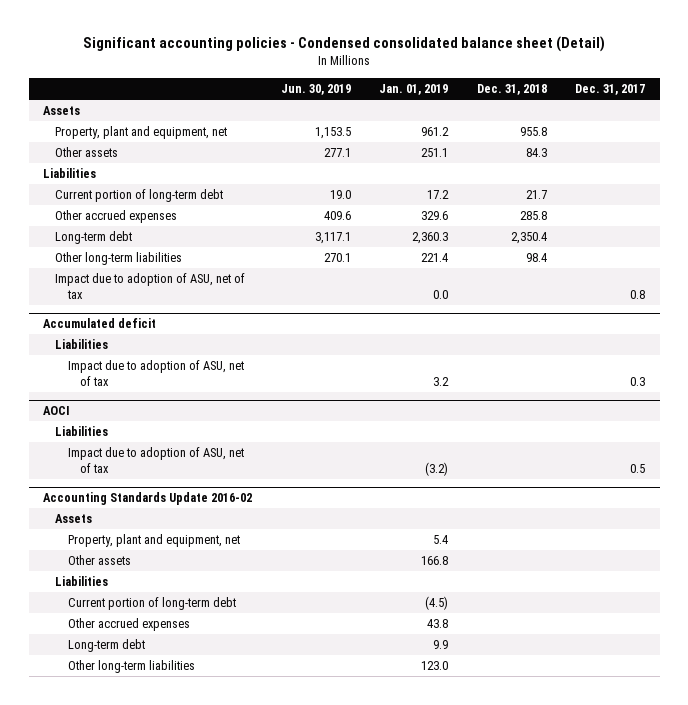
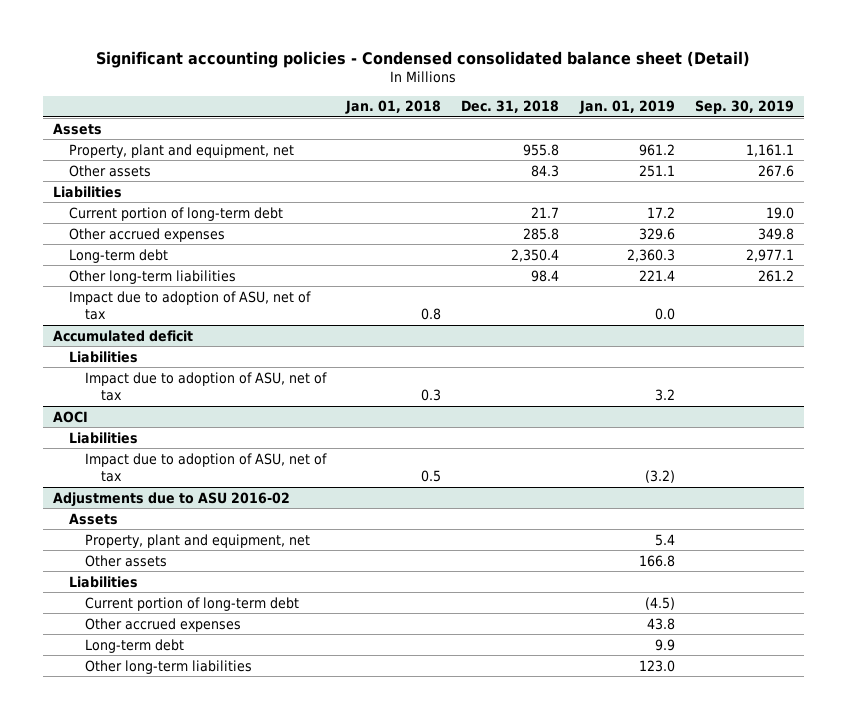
[280,84,351,96] Jun. 30, 2019 -> none
[575,84,646,96] Dec. 31, 2017 -> none
none -> [345,100,442,115] Jan. 01, 2018
none -> [694,100,794,115] Sep. 30, 2019
[43,492,253,506] Accounting Standards Update 2016-02 -> [52,491,290,507] Adjustments due to ASU 2016-02

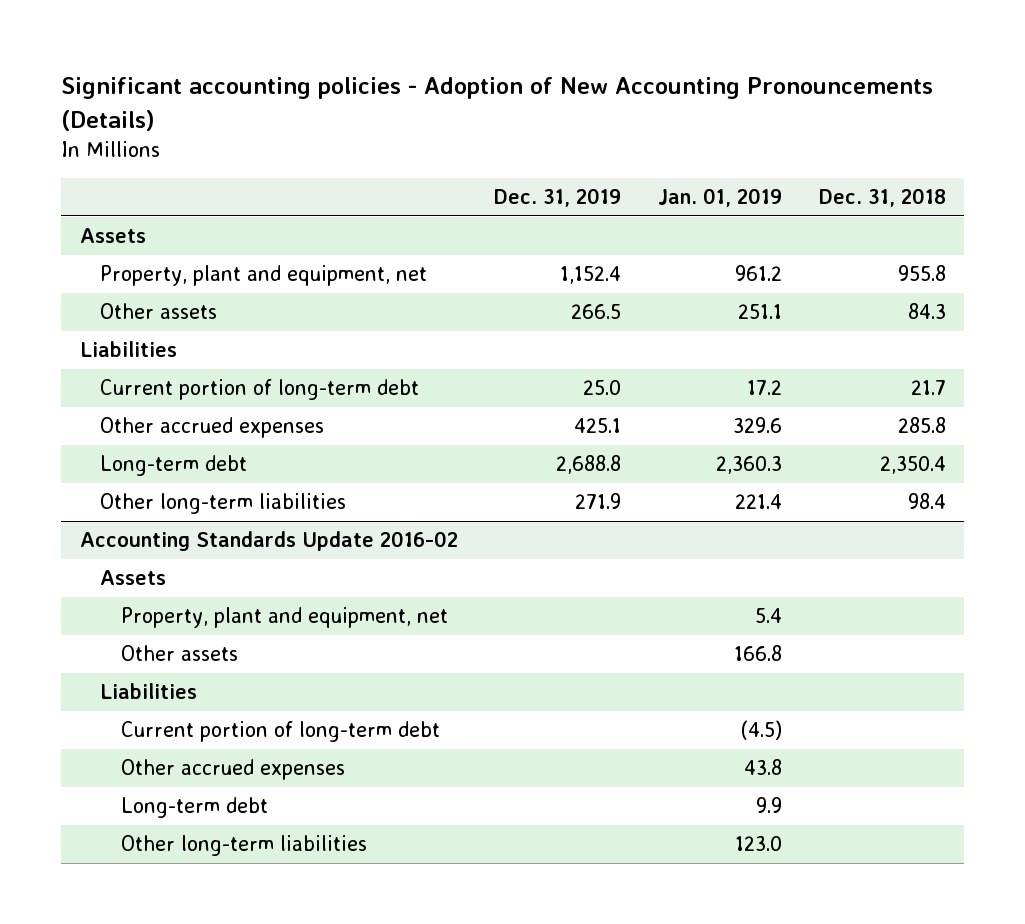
[96,50,751,68] Significant accounting policies - Condensed consolidated balance sheet (Detail) -> [61,77,934,131] Significant accounting policies - Adoption of New Accounting Pronouncements (Details)
[345,100,442,115] Jan. 01, 2018 -> none
[694,100,794,115] Sep. 30, 2019 -> none
none -> [494,188,622,208] Dec. 31, 2019
[68,290,311,321] Impact due to adoption of ASU, net of tax -> none
[52,329,193,342] Accumulated deficit -> none
[68,350,138,363] Liabilities -> none
[84,371,327,402] Impact due to adoption of ASU, net of tax -> none
[52,410,88,423] AOCI -> none
[68,431,138,444] Liabilities -> none
[84,452,327,483] Impact due to adoption of ASU, net of tax -> none
[52,491,290,507] Adjustments due to ASU 2016-02 -> [79,531,458,552] Accounting Standards Update 2016-02

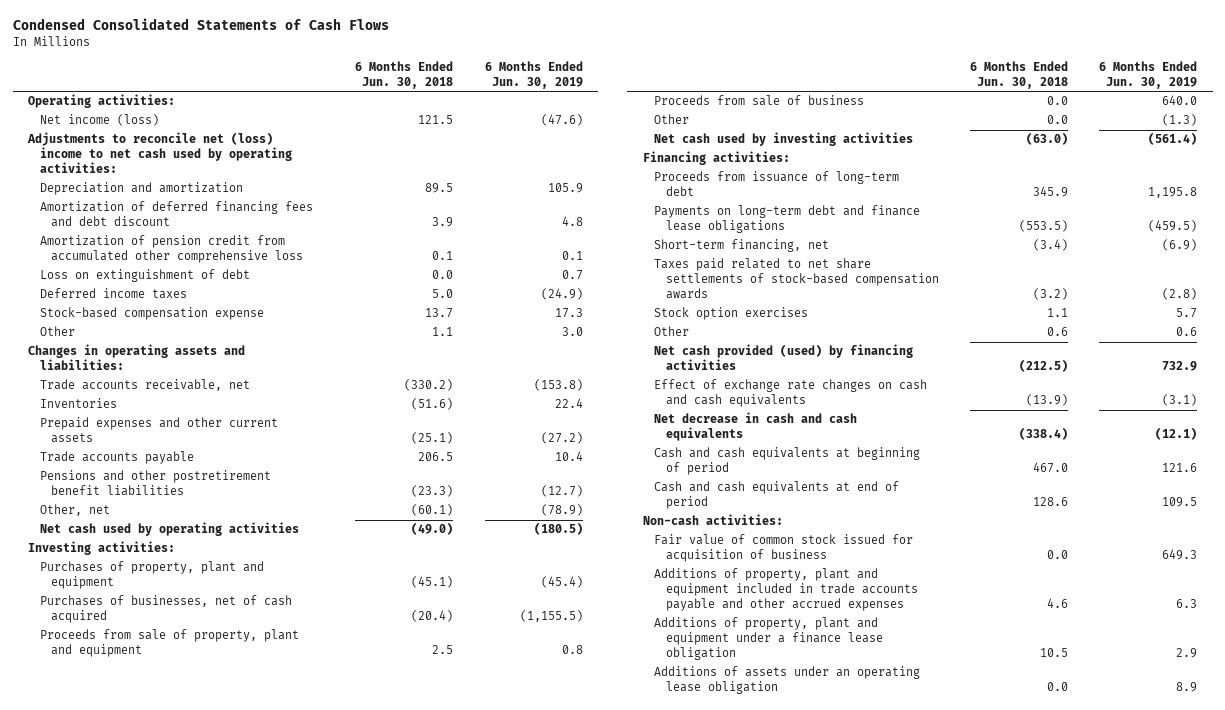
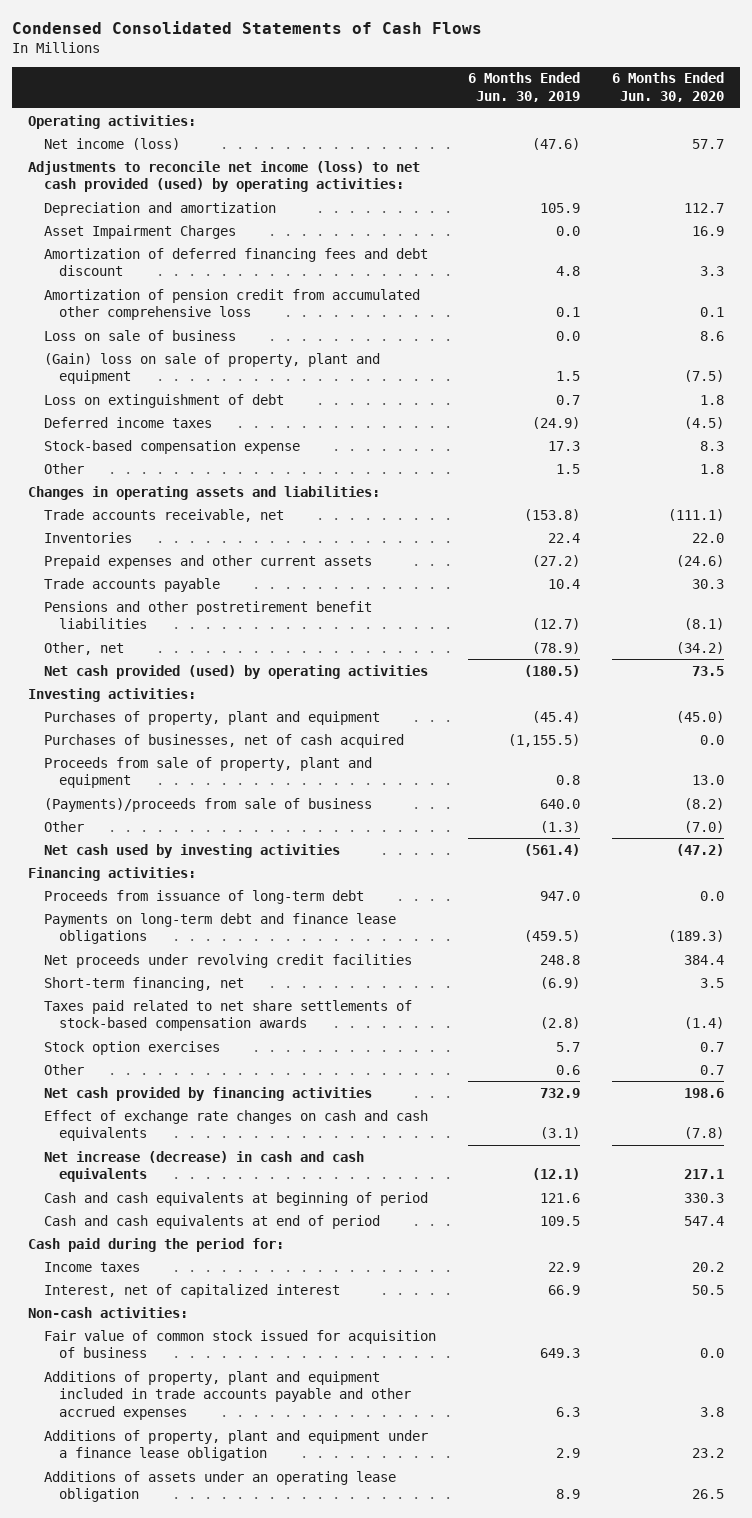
[355,60,454,89] 6 Months Ended Jun. 30, 2018 -> none
none -> [611,72,724,103] 6 Months Ended Jun. 30, 2020
[27,132,292,174] Adjustments to reconcile net (loss) income to net cash used by operating activities: -> [28,160,421,193] Adjustments to reconcile net income (loss) to net cash provided (used) by operating activities:
none -> [43,224,236,239] Asset Impairment Charges
none -> [43,329,236,341] Loss on sale of business
none -> [43,352,380,385] (Gain) loss on sale of property, plant and equipment
[561,327,583,337] 3.0 -> [555,463,580,474] 1.5
[39,522,299,537] Net cash used by operating activities -> [43,664,428,679] Net cash provided (used) by operating activities
[654,95,865,107] Proceeds from sale of business -> [43,797,372,812] (Payments)/proceeds from sale of business
[1148,187,1198,199] 1,195.8 -> [539,890,580,901] 947.0
none -> [43,953,412,968] Net proceeds under revolving credit facilities
[654,344,914,371] Net cash provided (used) by financing activities -> [43,1086,372,1101] Net cash provided by financing activities
[654,412,858,442] Net decrease in cash and cash equivalents -> [43,1150,364,1183] Net increase (decrease) in cash and cash equivalents
none -> [28,1237,285,1252] Cash paid during the period for:
none -> [43,1261,140,1272] Income taxes
none -> [43,1283,340,1298] Interest, net of capitalized interest

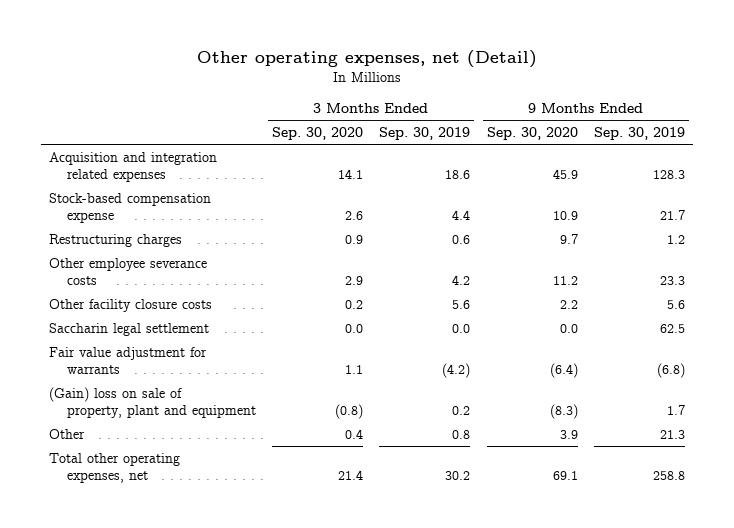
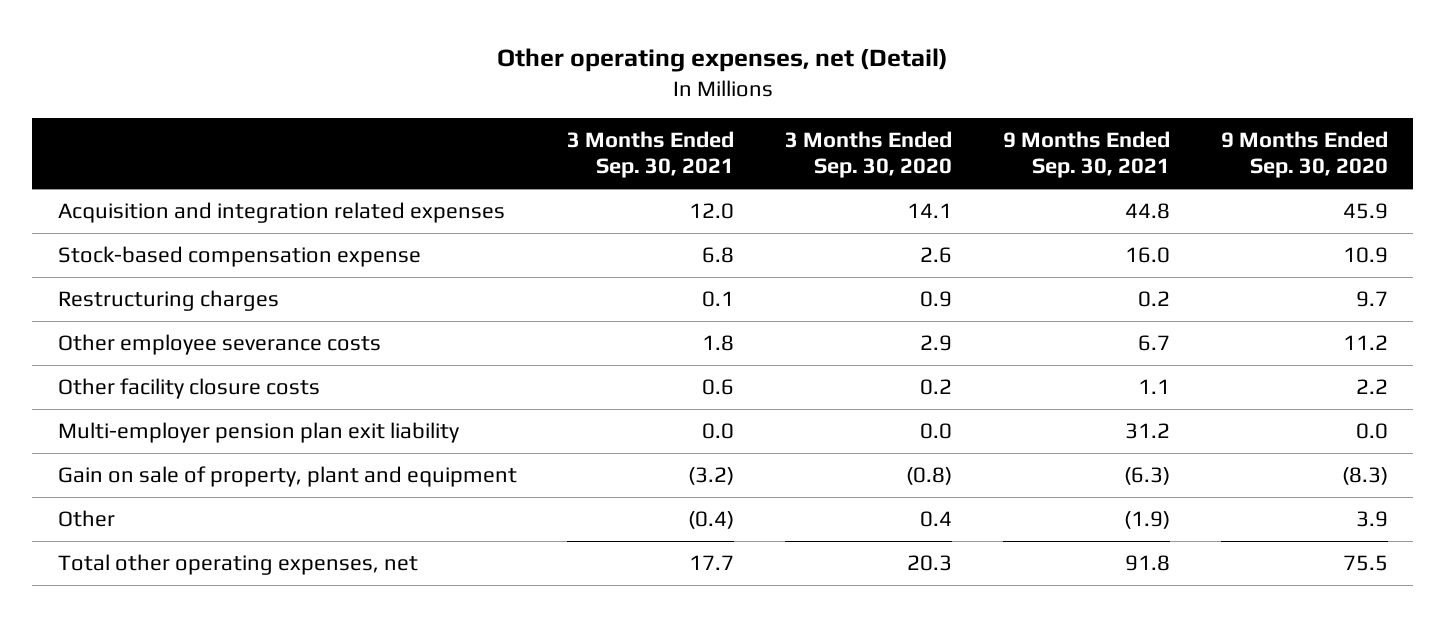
[379,127,471,141] Sep. 30, 2019 -> none
[593,127,685,141] Sep. 30, 2019 -> none
none -> [567,130,735,179] 3 Months Ended Sep. 30, 2021
none -> [1003,130,1171,179] 9 Months Ended Sep. 30, 2021
[48,346,207,374] Fair value adjustment for warrants -> none
[48,322,209,336] Saccharin legal settlement -> [57,421,459,443] Multi-employer pension plan exit liability
[48,386,257,418] (Gain) loss on sale of property, plant and equipment -> [57,465,517,487] Gain on sale of property, plant and equipment
[338,469,364,480] 21.4 -> [907,554,953,571] 20.3
[552,470,578,480] 69.1 -> [1342,554,1388,571] 75.5

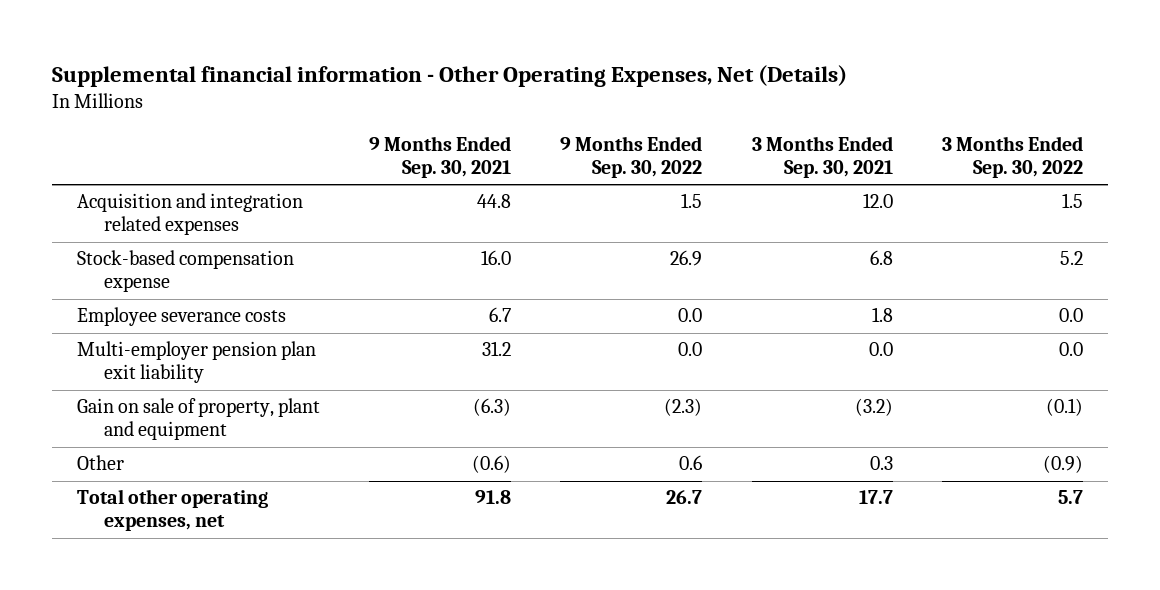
[496,48,948,73] Other operating expenses, net (Detail) -> [52,65,848,88] Supplemental financial information - Other Operating Expenses, Net (Details)
[785,130,953,179] 3 Months Ended Sep. 30, 2020 -> none
[1220,130,1388,179] 9 Months Ended Sep. 30, 2020 -> none
none -> [560,136,703,179] 9 Months Ended Sep. 30, 2022
none -> [942,136,1084,179] 3 Months Ended Sep. 30, 2022
[57,289,279,311] Restructuring charges -> none
[57,377,320,399] Other facility closure costs -> none
[57,333,381,355] Other employee severance costs -> [76,307,286,327] Employee severance costs
[688,510,735,529] (0.4) -> [869,456,893,471] 0.3
[1124,510,1171,529] (1.9) -> [472,455,512,474] (0.6)

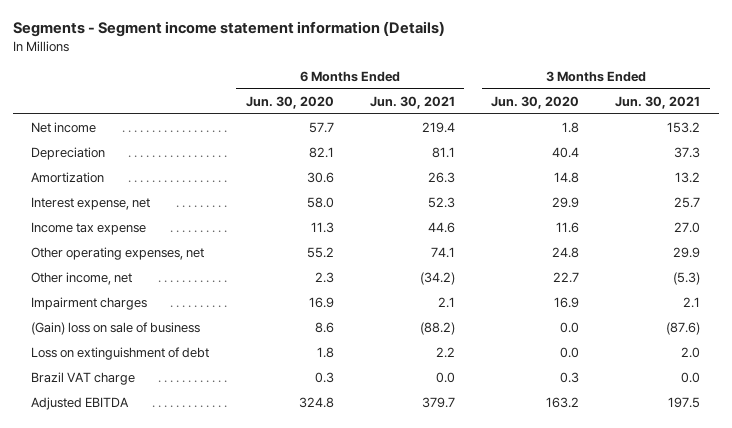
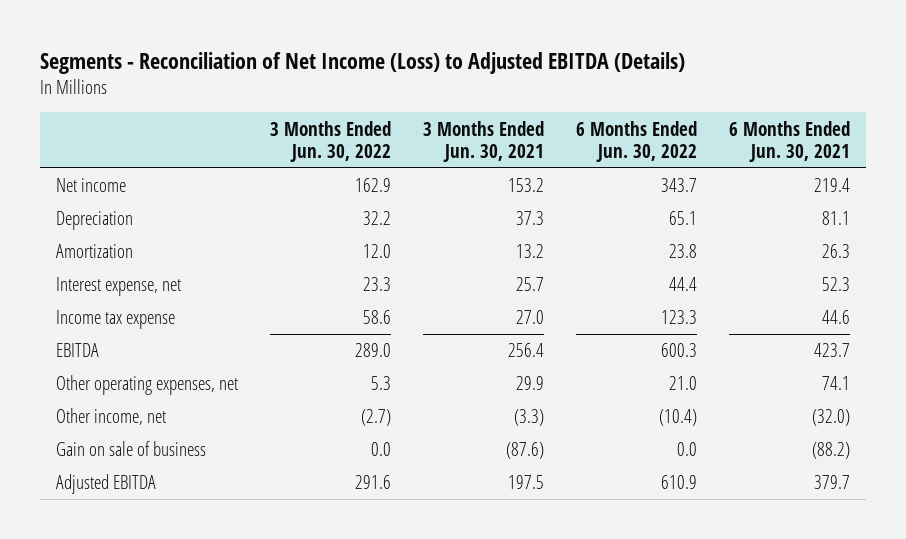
[13,21,446,38] Segments - Segment income statement information (Details) -> [39,51,685,74] Segments - Reconciliation of Net Income (Loss) to Adjusted EBITDA (Details)
[245,96,334,110] Jun. 30, 2020 -> none
[491,96,580,110] Jun. 30, 2020 -> none
none -> [269,120,391,162] 3 Months Ended Jun. 30, 2022
none -> [576,120,698,162] 6 Months Ended Jun. 30, 2022
none -> [55,343,99,358] EBITDA
[31,297,148,311] Impairment charges -> none
[31,347,210,361] Loss on extinguishment of debt -> none
[31,372,136,386] Brazil VAT charge -> none
[419,272,455,286] (34.2) -> [812,409,851,427] (32.0)
[673,272,701,286] (5.3) -> [513,409,544,427] (3.3)
[31,322,201,336] (Gain) loss on sale of business -> [55,441,206,457] Gain on sale of business

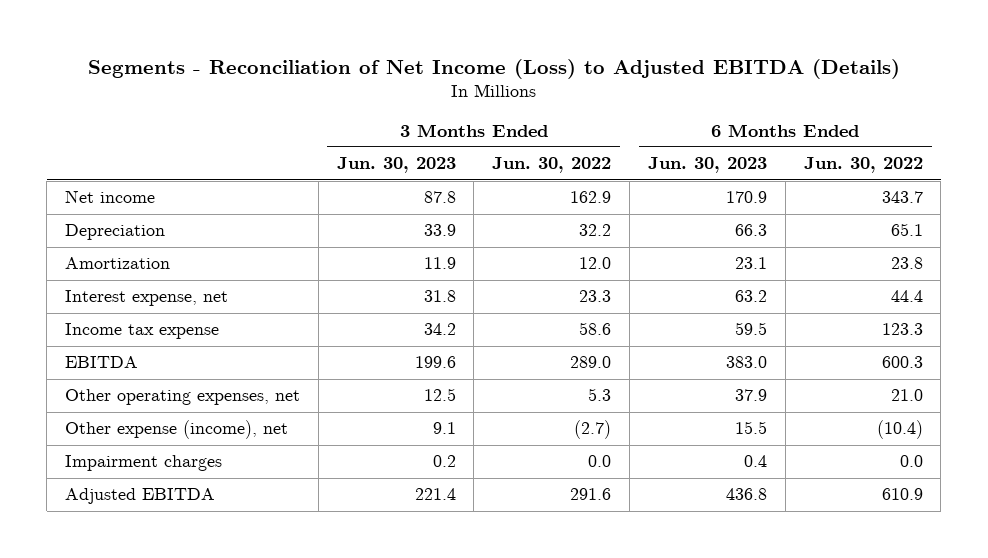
[422,120,544,162] 3 Months Ended Jun. 30, 2021 -> none
[729,120,851,162] 6 Months Ended Jun. 30, 2021 -> none
none -> [336,157,456,174] Jun. 30, 2023
none -> [647,157,767,174] Jun. 30, 2023
[55,441,206,457] Gain on sale of business -> none
[55,408,166,426] Other income, net -> [64,420,288,440] Other expense (income), net
none -> [64,455,222,472] Impairment charges

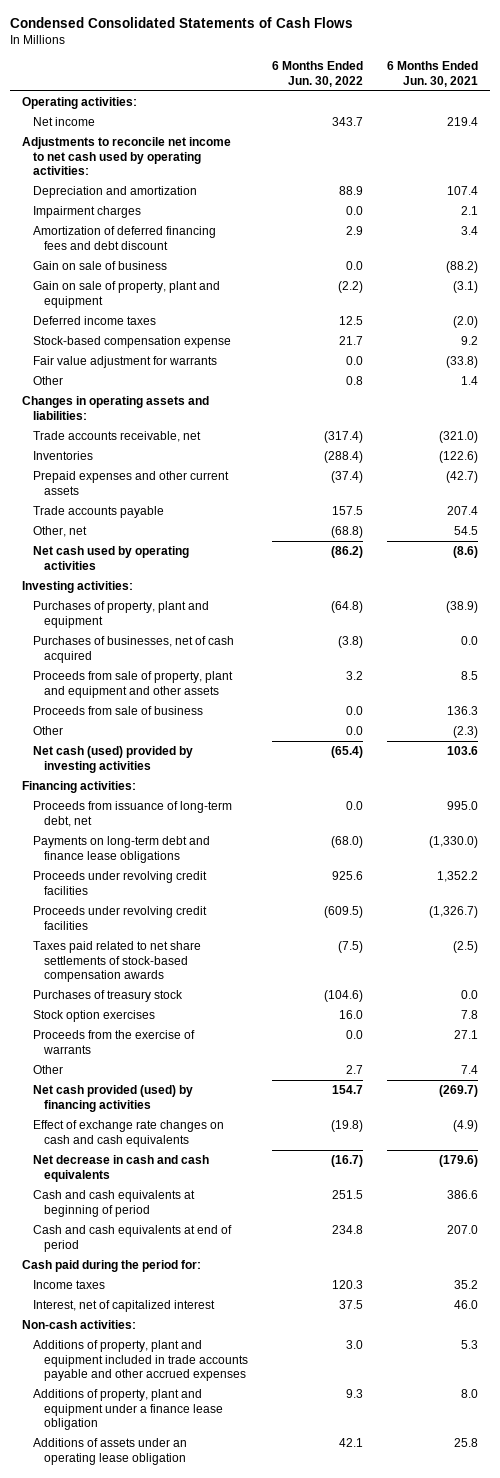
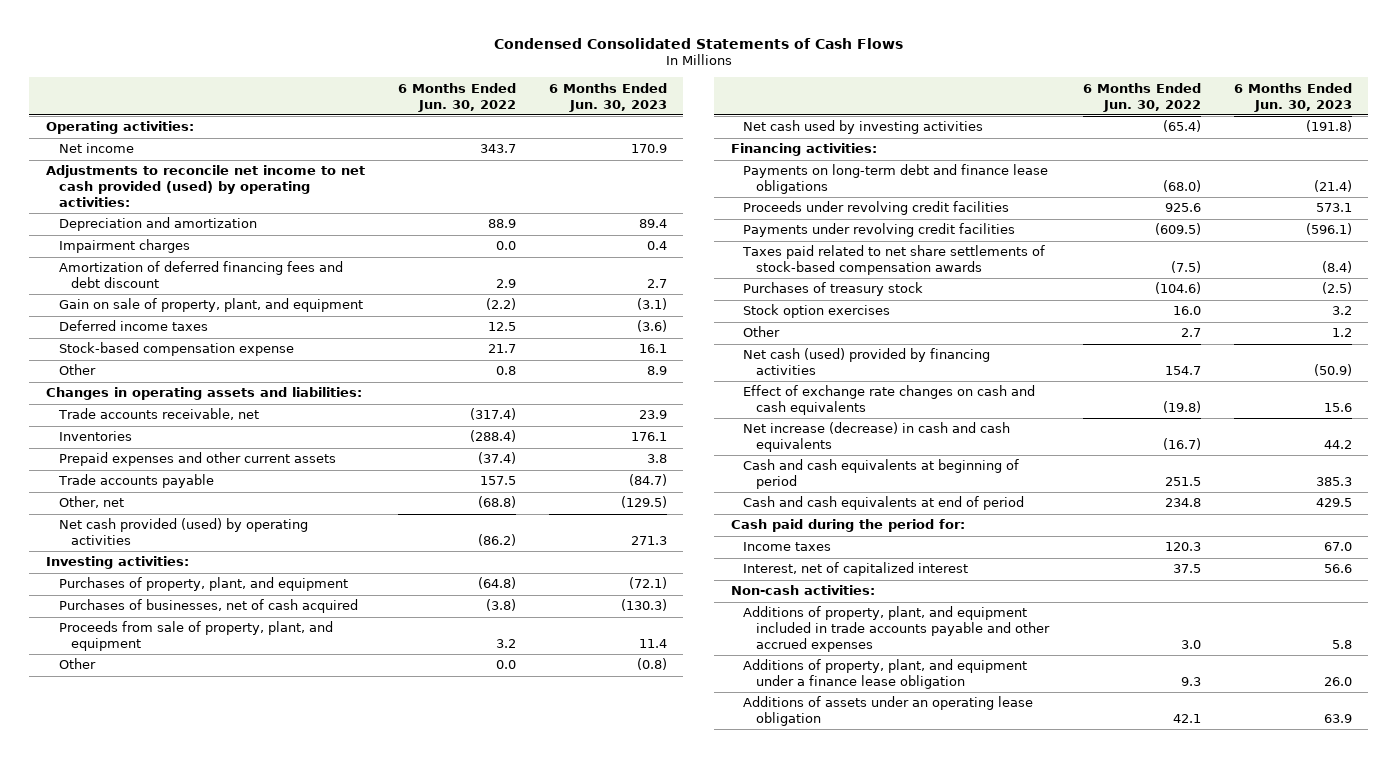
[386,61,478,87] 6 Months Ended Jun. 30, 2021 -> none
none -> [548,82,667,112] 6 Months Ended Jun. 30, 2023
[22,137,232,176] Adjustments to reconcile net income to net cash used by operating activities: -> [45,165,365,208] Adjustments to reconcile net income to net cash provided (used) by operating activities:
[33,261,168,271] Gain on sale of business -> none
[33,281,221,308] Gain on sale of property, plant and equipment -> [58,298,363,313] Gain on sale of property, plant, and equipment
[33,356,218,369] Fair value adjustment for warrants -> none
[33,546,190,570] Net cash used by operating activities -> [58,518,308,546] Net cash provided (used) by operating activities
[33,601,210,628] Purchases of property, plant and equipment -> [58,577,348,592] Purchases of property, plant, and equipment
[33,706,204,716] Proceeds from sale of business -> none
[33,671,234,698] Proceeds from sale of property, plant and equipment and other assets -> [58,621,333,652] Proceeds from sale of property, plant, and equipment
[33,746,194,773] Net cash (used) provided by investing activities -> [743,120,984,135] Net cash used by investing activities
[33,801,233,827] Proceeds from issuance of long-term debt, net -> none
[33,906,208,930] Proceeds under revolving credit facilities -> [743,223,1016,238] Payments under revolving credit facilities
[33,1030,196,1054] Proceeds from the exercise of warrants -> none
[33,1085,194,1112] Net cash provided (used) by financing activities -> [743,348,991,376] Net cash (used) provided by financing activities
[33,1155,210,1182] Net decrease in cash and cash equivalents -> [743,422,1011,453] Net increase (decrease) in cash and cash equivalents
[33,1340,248,1382] Additions of property, plant and equipment included in trade accounts payable and other accrued expenses -> [743,606,1050,653] Additions of property, plant, and equipment included in trade accounts payable and other accrued expenses
[33,1389,223,1431] Additions of property, plant and equipment under a finance lease obligation -> [743,659,1028,690] Additions of property, plant, and equipment under a finance lease obligation

